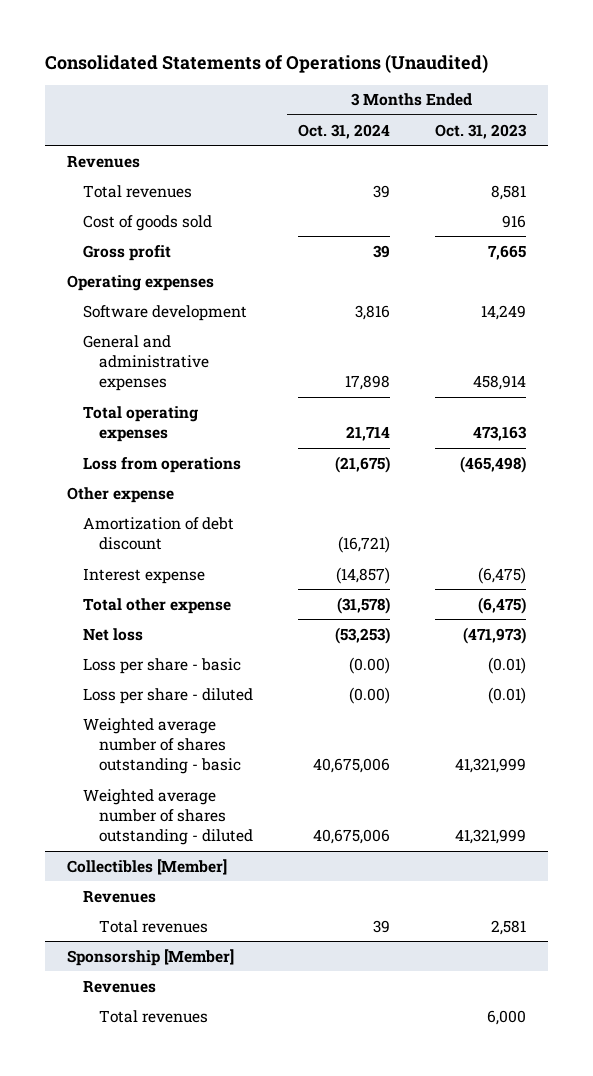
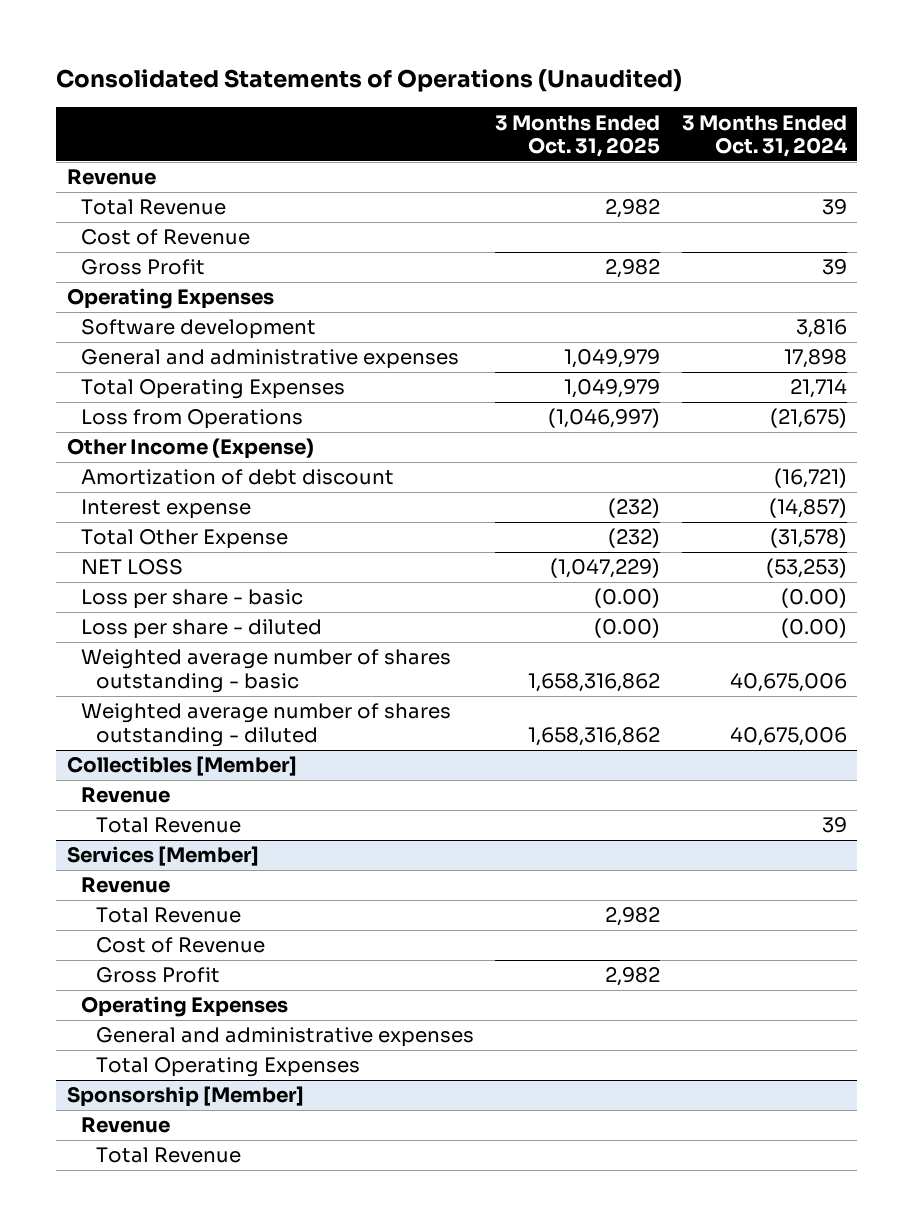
[434,123,527,139] Oct. 31, 2023 -> none
none -> [495,114,661,158] 3 Months Ended Oct. 31, 2025
[67,154,141,168] Revenues -> [66,169,156,186] Revenue
[83,184,193,198] Total revenues -> [81,199,227,216] Total Revenue
[83,214,213,231] Cost of goods sold -> [81,229,251,246] Cost of Revenue
[83,244,172,261] Gross profit -> [81,259,206,276] Gross Profit
[67,274,215,291] Operating expenses -> [66,288,274,310] Operating Expenses
[83,405,199,443] Total operating expenses -> [81,379,346,400] Total Operating Expenses
[83,456,242,473] Loss from operations -> [81,409,304,430] Loss from Operations
[67,486,175,503] Other expense -> [66,438,314,460] Other Income (Expense)
[83,597,232,614] Total other expense -> [81,529,289,550] Total Other Expense
[83,627,144,641] Net loss -> [81,559,184,576] NET LOSS
[83,889,157,903] Revenues -> [81,787,171,804] Revenue
[99,919,209,933] Total revenues -> [95,817,241,834] Total Revenue
none -> [66,846,259,867] Services [Member]
none -> [81,877,171,894] Revenue
none -> [95,907,241,924] Total Revenue
none -> [95,937,265,954] Cost of Revenue
none -> [95,967,220,984] Gross Profit
none -> [81,996,289,1018] Operating Expenses
none -> [95,1027,474,1048] General and administrative expenses
none -> [95,1057,360,1078] Total Operating Expenses
[83,979,157,993] Revenues -> [81,1117,171,1134] Revenue
[99,1009,209,1023] Total revenues -> [95,1147,241,1164] Total Revenue

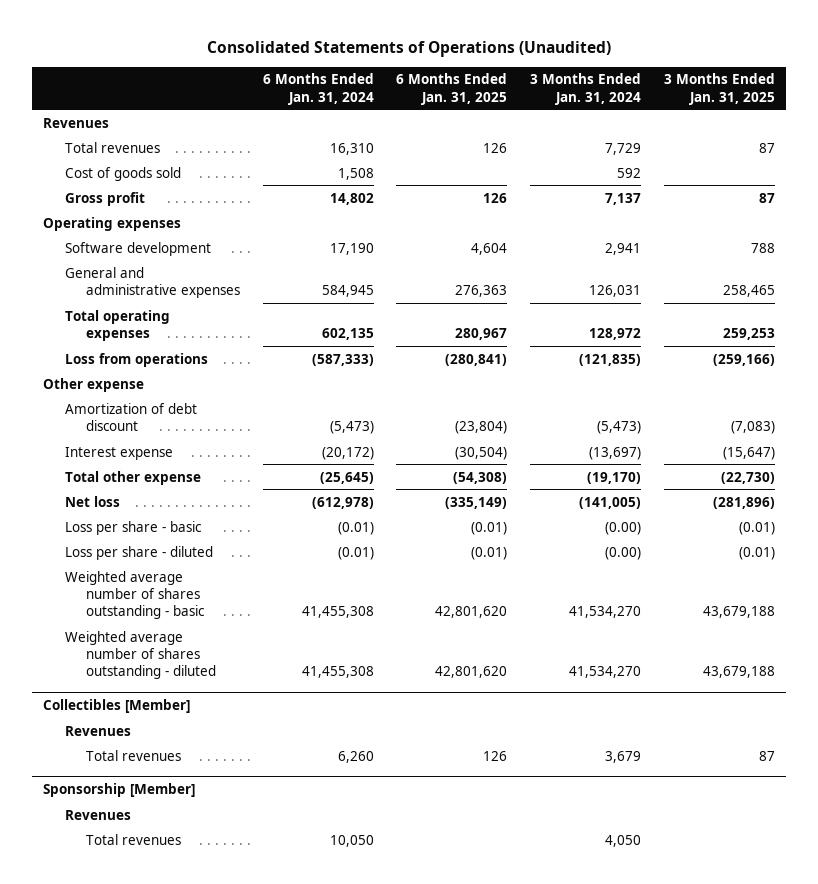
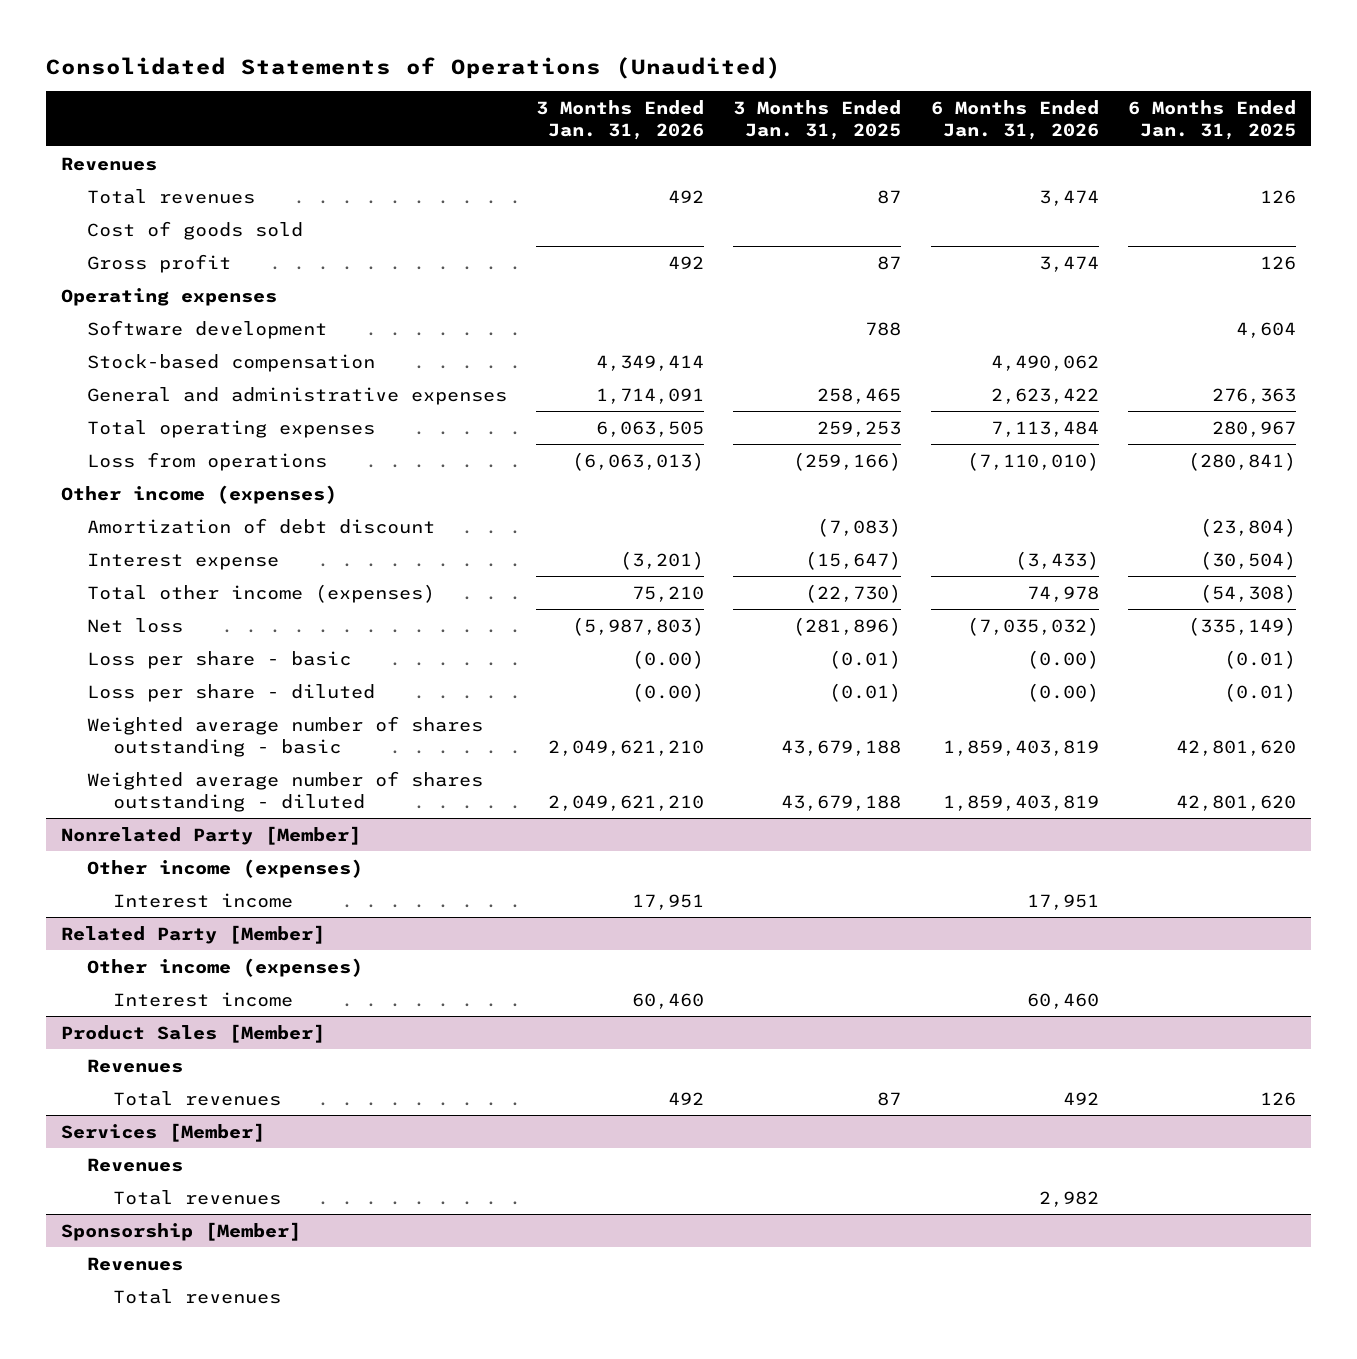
[262,73,374,105] 6 Months Ended Jan. 31, 2024 -> none
[529,73,641,105] 3 Months Ended Jan. 31, 2024 -> none
none -> [536,99,705,140] 3 Months Ended Jan. 31, 2026
none -> [930,99,1099,140] 6 Months Ended Jan. 31, 2026
none -> [86,353,375,372] Stock-based compensation
[43,377,145,392] Other expense -> [60,484,337,504] Other income (expenses)
[64,470,201,485] Total other expense -> [86,583,435,603] Total other income (expenses)
[43,699,191,714] Collectibles [Member] -> none
none -> [60,825,361,845] Nonrelated Party [Member]
none -> [86,858,363,878] Other income (expenses)
none -> [112,892,293,908] Interest income
none -> [60,924,325,944] Related Party [Member]
none -> [86,957,363,977] Other income (expenses)
none -> [112,991,293,1007] Interest income
none -> [60,1023,325,1043] Product Sales [Member]
none -> [60,1122,265,1142] Services [Member]
none -> [86,1157,183,1172] Revenues
none -> [112,1189,281,1205] Total revenues

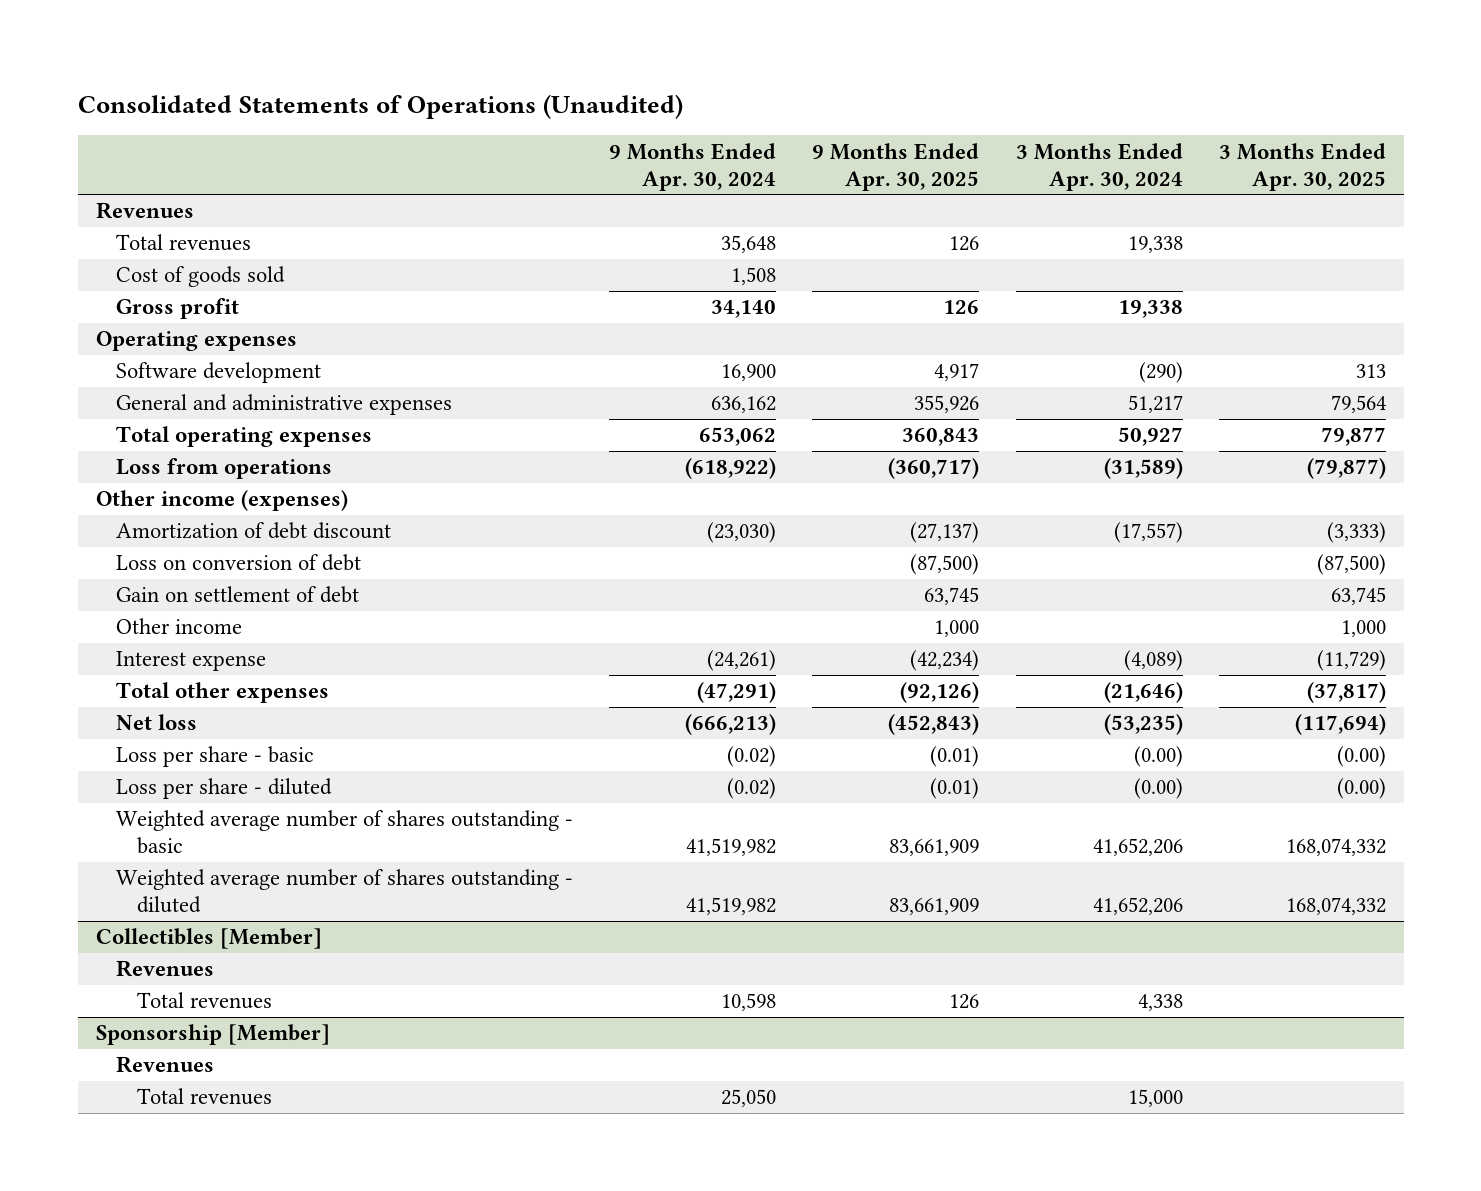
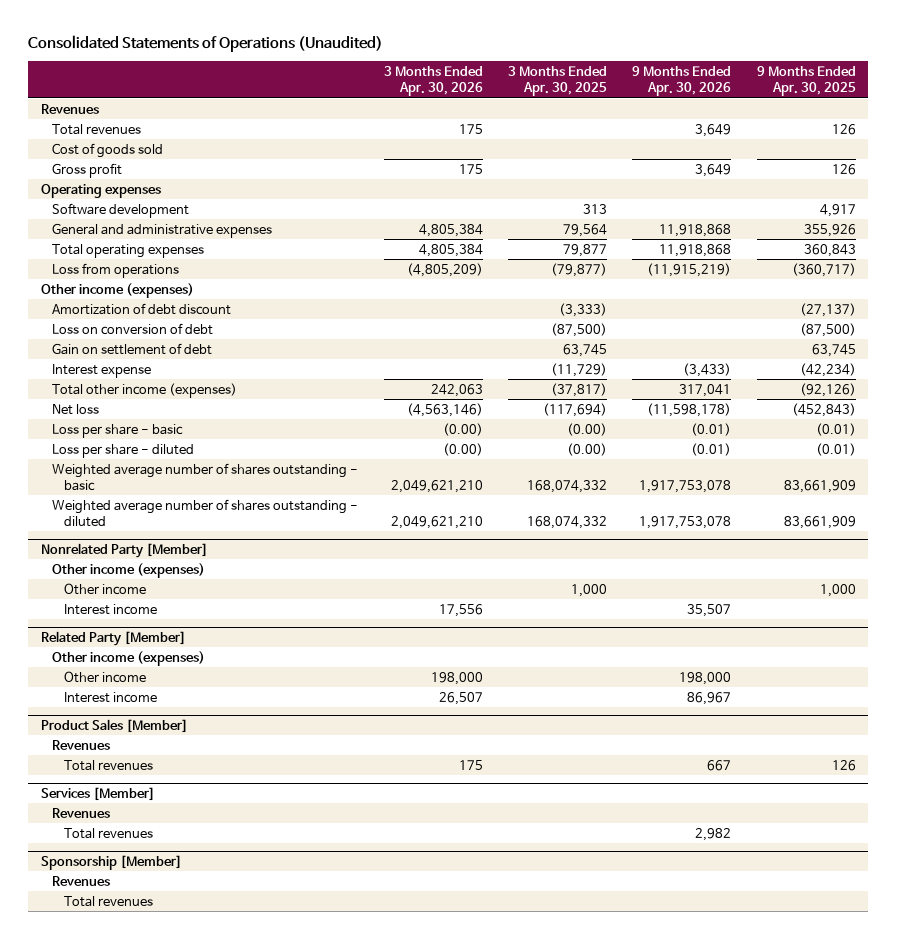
[609,142,777,191] 9 Months Ended Apr. 30, 2024 -> none
[1015,142,1183,191] 3 Months Ended Apr. 30, 2024 -> none
none -> [383,66,483,97] 3 Months Ended Apr. 30, 2026
none -> [632,66,732,97] 9 Months Ended Apr. 30, 2026
[116,618,243,635] Other income -> none
[116,682,330,704] Total other expenses -> [52,382,238,398] Total other income (expenses)
[95,928,322,950] Collectibles [Member] -> none
none -> [40,542,208,558] Nonrelated Party [Member]
none -> [52,562,206,578] Other income (expenses)
none -> [63,582,146,595] Other income
none -> [63,603,157,615] Interest income
none -> [40,630,186,646] Related Party [Member]
none -> [52,650,206,666] Other income (expenses)
none -> [63,670,146,683] Other income
none -> [63,691,157,703] Interest income
none -> [40,718,188,733] Product Sales [Member]
none -> [40,786,155,801] Services [Member]
none -> [52,807,111,818] Revenues
none -> [63,827,153,839] Total revenues

